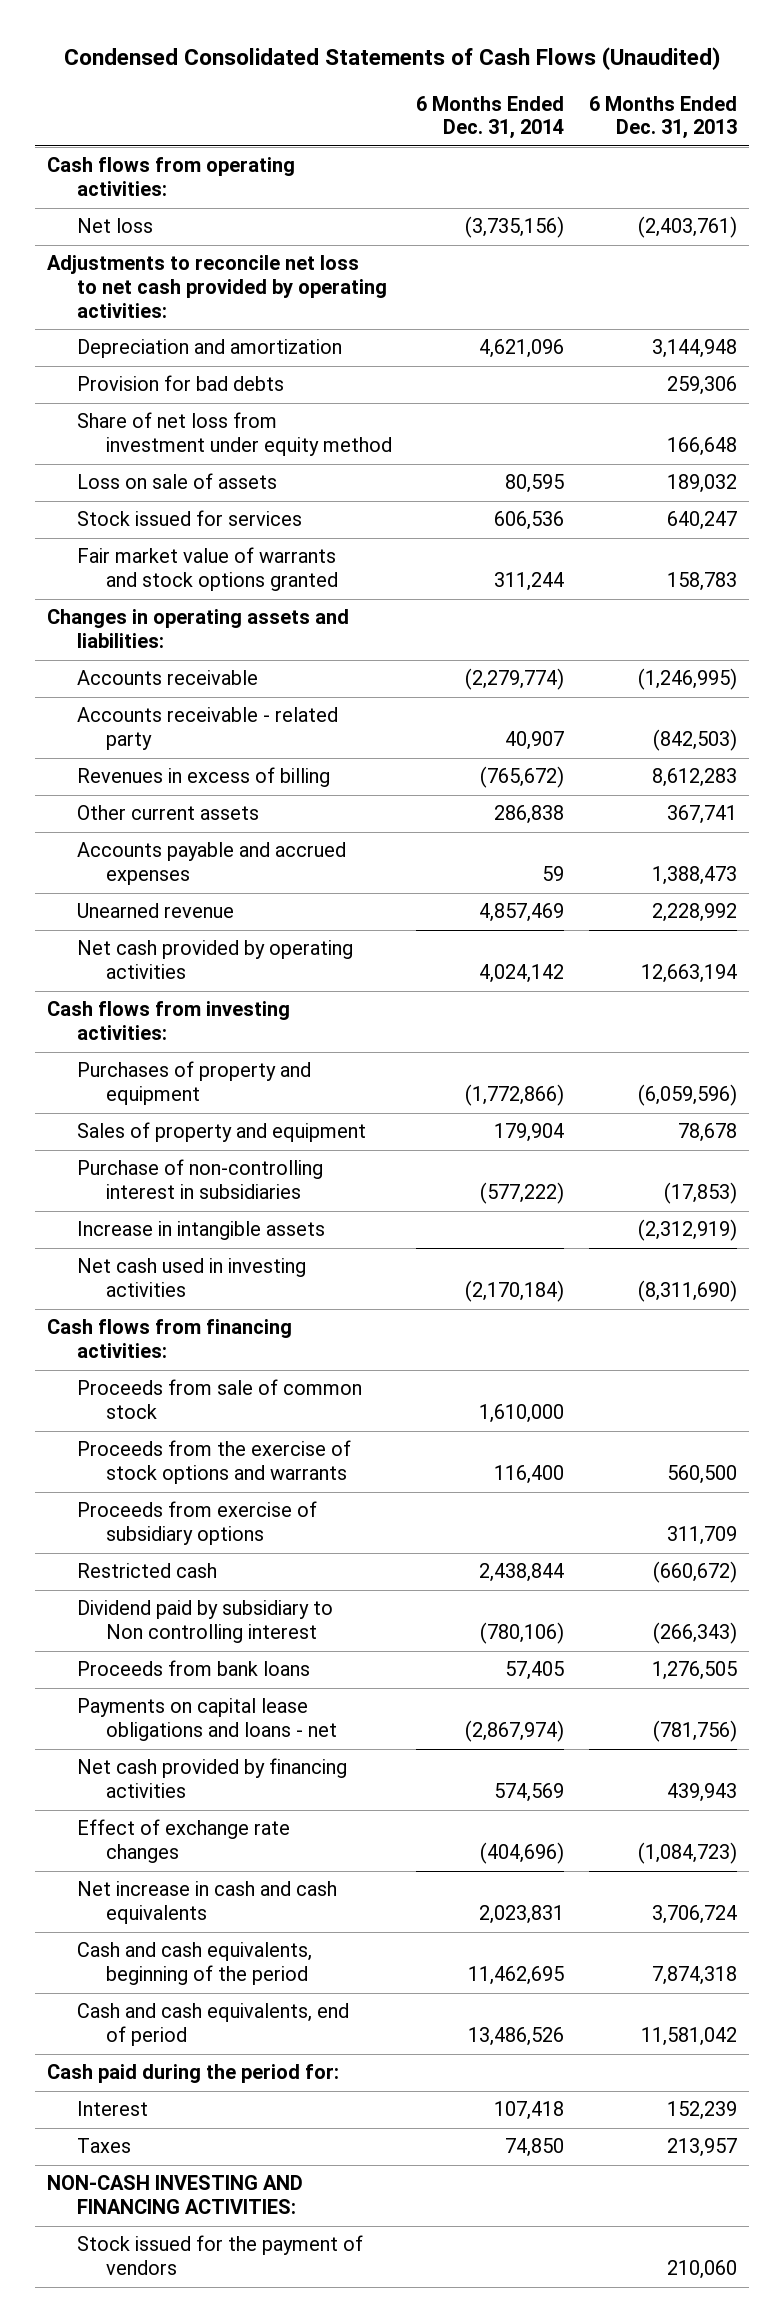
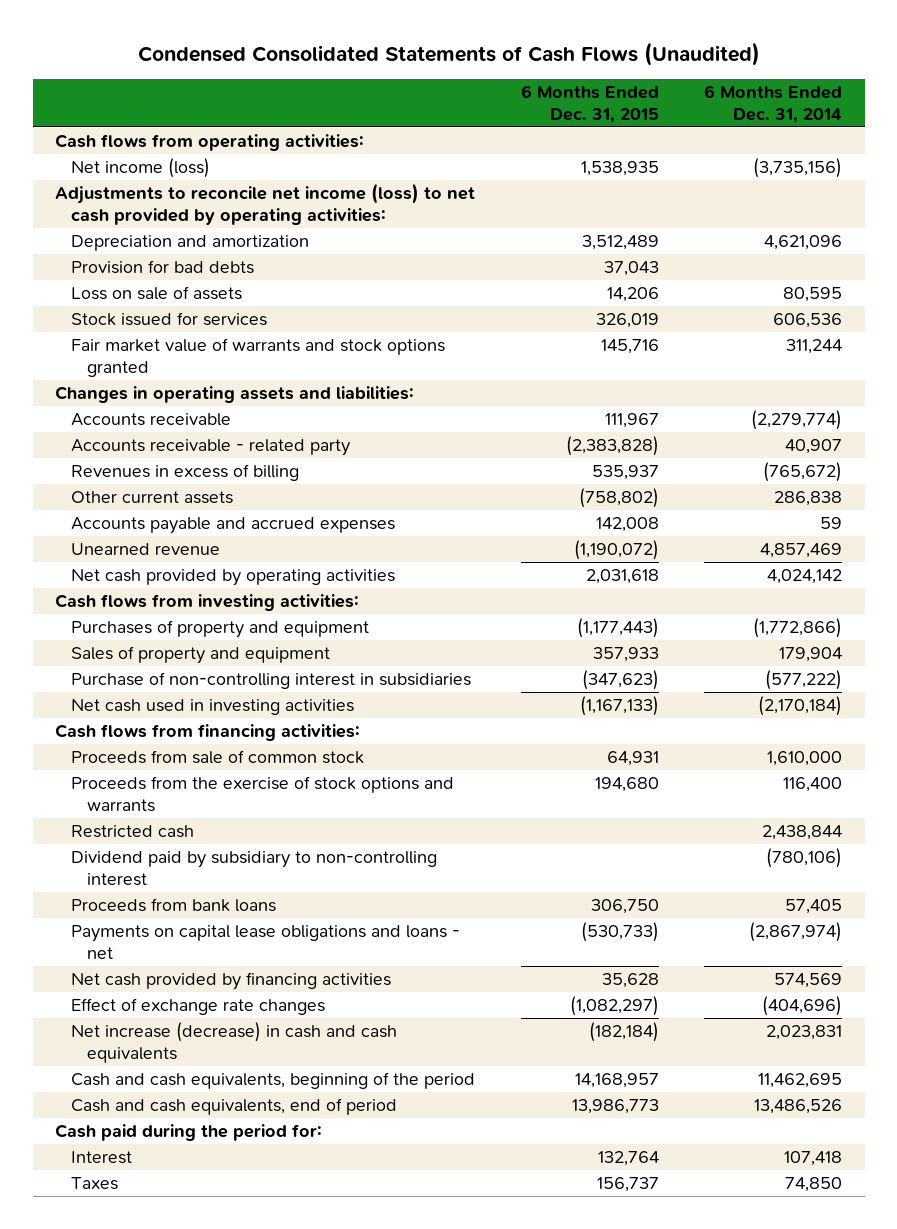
[588,95,737,140] 6 Months Ended Dec. 31, 2013 -> none
none -> [520,84,659,123] 6 Months Ended Dec. 31, 2015
[76,218,153,234] Net loss -> [71,158,211,179] Net income (loss)
[46,255,387,318] Adjustments to reconcile net loss to net cash provided by operating activities: -> [55,183,476,225] Adjustments to reconcile net income (loss) to net cash provided by operating activities:
[76,412,393,457] Share of net loss from investment under equity method -> none
[76,1221,325,1241] Increase in intangible assets -> none
[76,1501,317,1546] Proceeds from exercise of subsidiary options -> none
[76,1600,333,1644] Dividend paid by subsidiary to Non controlling interest -> [71,851,438,886] Dividend paid by subsidiary to non-controlling interest
[76,1881,337,1925] Net increase in cash and cash equivalents -> [71,1022,398,1063] Net increase (decrease) in cash and cash equivalents
[46,2175,303,2215] NON-CASH INVESTING AND FINANCING ACTIVITIES: -> none
[76,2235,363,2276] Stock issued for the payment of vendors -> none

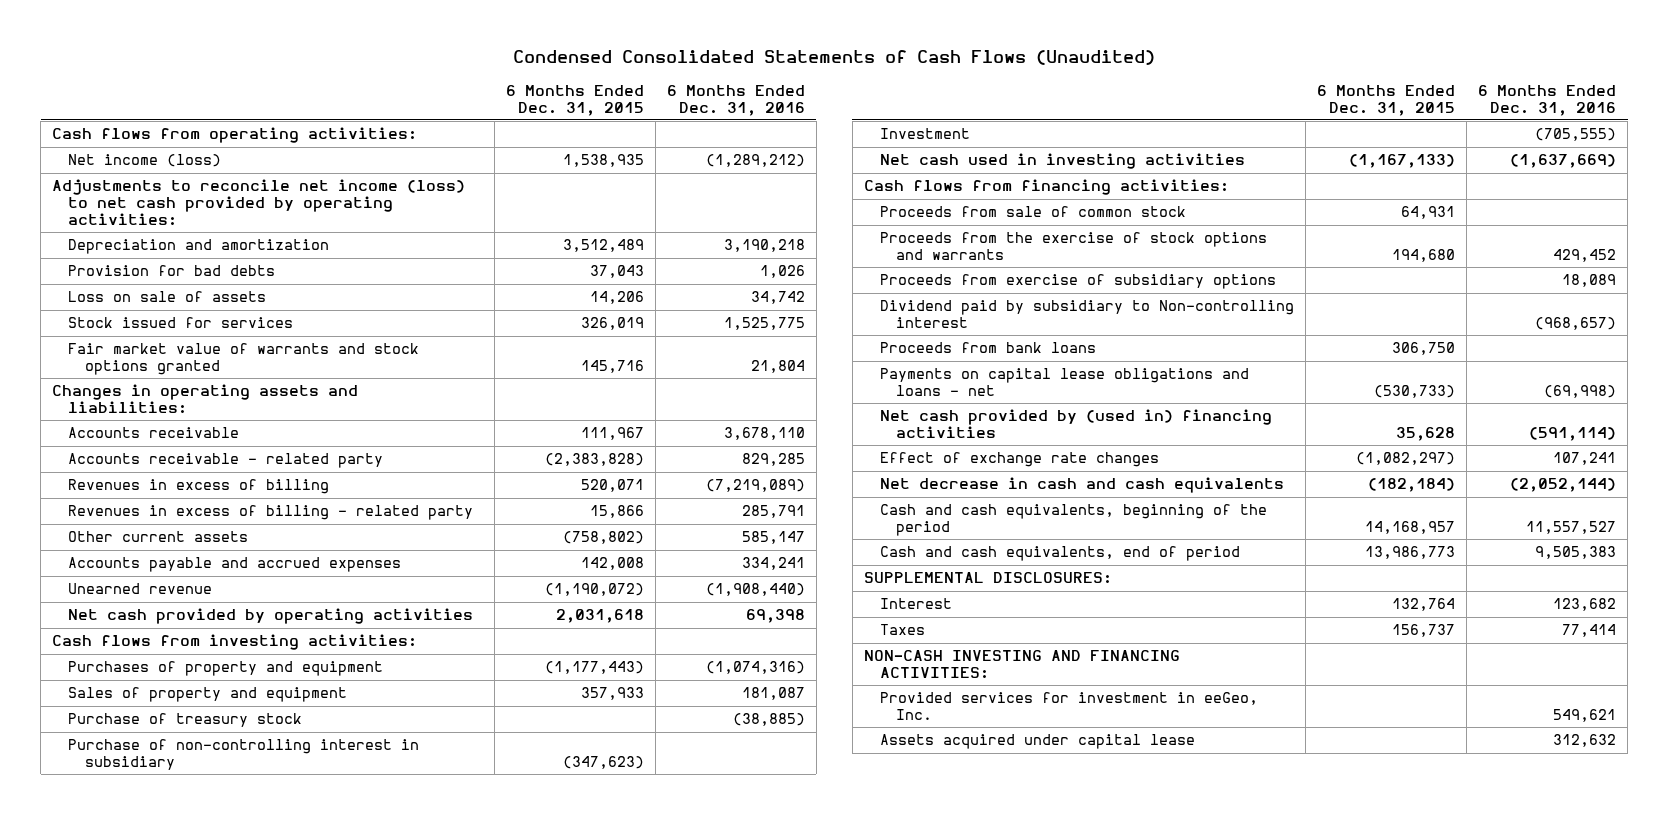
[703,84,842,123] 6 Months Ended Dec. 31, 2014 -> none
none -> [666,84,805,116] 6 Months Ended Dec. 31, 2016
[591,465,659,481] 535,937 -> [580,479,644,493] 520,071
none -> [68,505,474,521] Revenues in excess of billing - related party
none -> [68,713,303,728] Purchase of treasury stock
[71,672,472,690] Purchase of non-controlling interest in subsidiaries -> [68,739,420,770] Purchase of non-controlling interest in subsidiary
none -> [879,128,970,140] Investment
[71,825,195,839] Restricted cash -> none
none -> [879,274,1276,290] Proceeds from exercise of subsidiary options
[71,851,438,886] Dividend paid by subsidiary to non-controlling interest -> [879,300,1294,328] Dividend paid by subsidiary to Non-controlling interest
[71,972,392,991] Net cash provided by financing activities -> [879,409,1272,438] Net cash provided by (used in) financing activities
[71,1022,398,1063] Net increase (decrease) in cash and cash equivalents -> [879,477,1284,494] Net decrease in cash and cash equivalents
[55,1124,323,1142] Cash paid during the period for: -> none
none -> [863,572,1112,585] SUPPLEMENTAL DISCLOSURES:
none -> [863,650,1180,679] NON-CASH INVESTING AND FINANCING ACTIVITIES:
none -> [879,692,1258,720] Provided services for investment in eeGeo, Inc.
none -> [879,734,1195,750] Assets acquired under capital lease

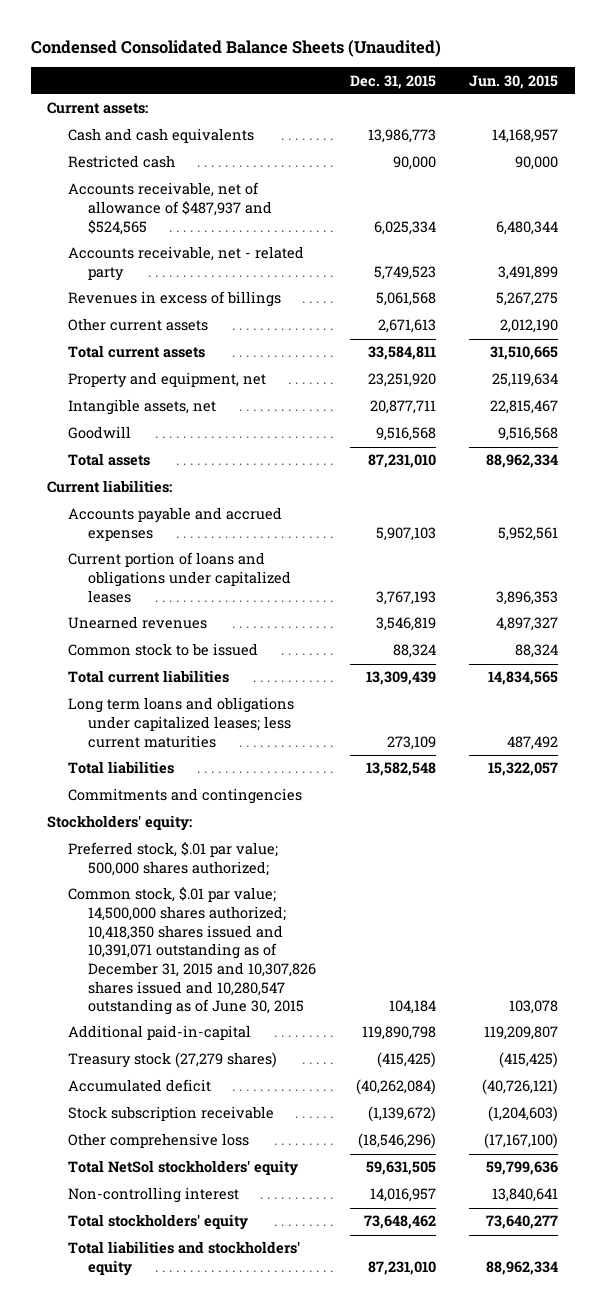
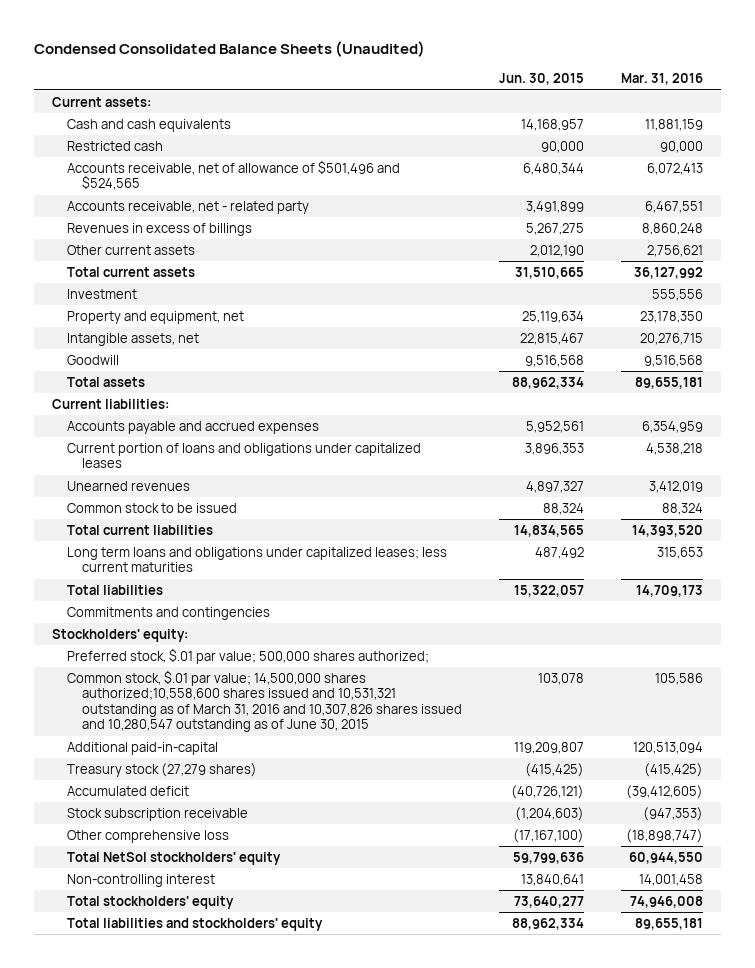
[349,74,436,89] Dec. 31, 2015 -> none
none -> [620,73,703,86] Mar. 31, 2016
[67,182,273,235] Accounts receivable, net of allowance of $487,937 and $524,565 -> [67,159,401,191] Accounts receivable, net of allowance of $501,496 and $524,565
none -> [67,288,138,299] Investment
[67,887,317,1016] Common stock, $.01 par value; 14,500,000 shares authorized; 10,418,350 shares issued and 10,391,071 outstanding as of December 31, 2015 and 10,307,826 shares issued and 10,280,547 outstanding as of June 30, 2015 -> [67,669,462,733] Common stock, $.01 par value; 14,500,000 shares authorized;10,558,600 shares issued and 10,531,321 outstanding as of March 31, 2016 and 10,307,826 shares issued and 10,280,547 outstanding as of June 30, 2015

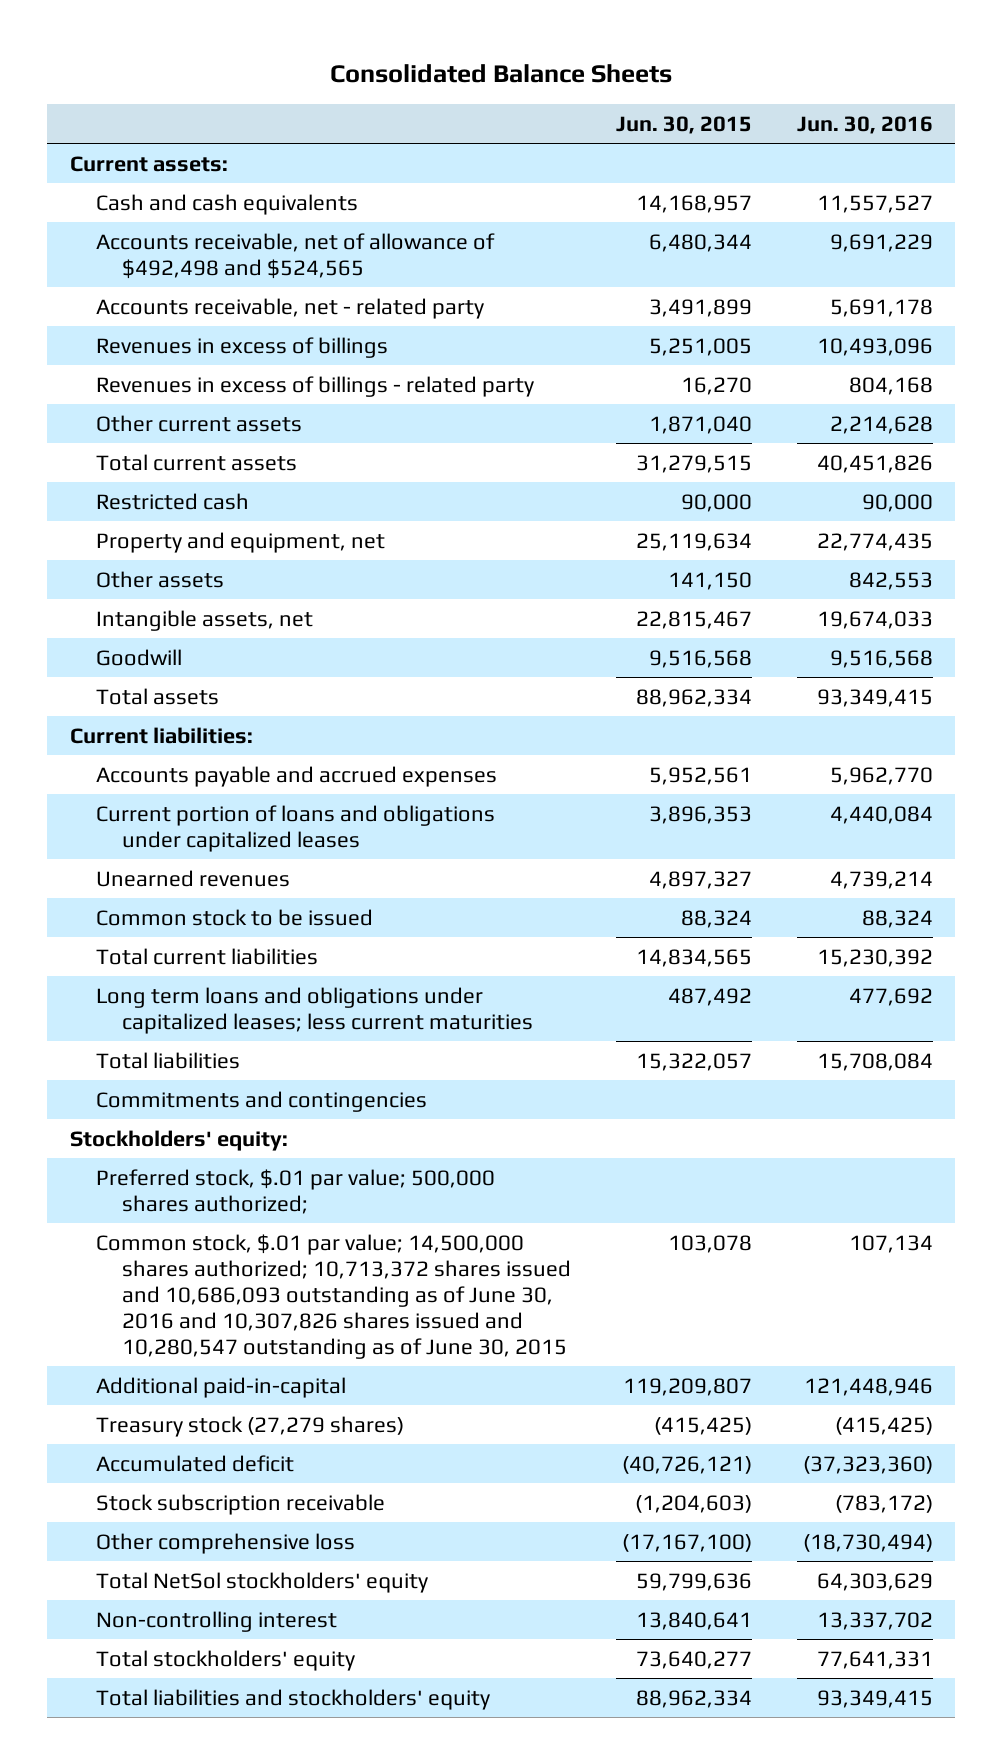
[33,41,425,58] Condensed Consolidated Balance Sheets (Unaudited) -> [330,63,673,83] Consolidated Balance Sheets
[620,73,703,86] Mar. 31, 2016 -> none
none -> [796,115,933,134] Jun. 30, 2016
[67,159,401,191] Accounts receivable, net of allowance of $501,496 and $524,565 -> [95,232,495,279] Accounts receivable, net of allowance of $492,498 and $524,565
[67,288,138,299] Investment -> none
[525,222,584,235] 5,267,275 -> [648,337,752,356] 5,251,005
none -> [95,375,534,397] Revenues in excess of billings - related party
[529,244,584,257] 2,012,190 -> [648,415,752,434] 1,871,040
[514,266,584,279] 31,510,665 -> [635,454,752,473] 31,279,515
[67,140,164,151] Restricted cash -> [95,492,249,510] Restricted cash
none -> [95,570,224,588] Other assets
[67,669,462,733] Common stock, $.01 par value; 14,500,000 shares authorized;10,558,600 shares issued and 10,531,321 outstanding as of March 31, 2016 and 10,307,826 shares issued and 10,280,547 outstanding as of June 30, 2015 -> [95,1233,571,1359] Common stock, $.01 par value; 14,500,000 shares authorized; 10,713,372 shares issued and 10,686,093 outstanding as of June 30, 2016 and 10,307,826 shares issued and 10,280,547 outstanding as of June 30, 2015

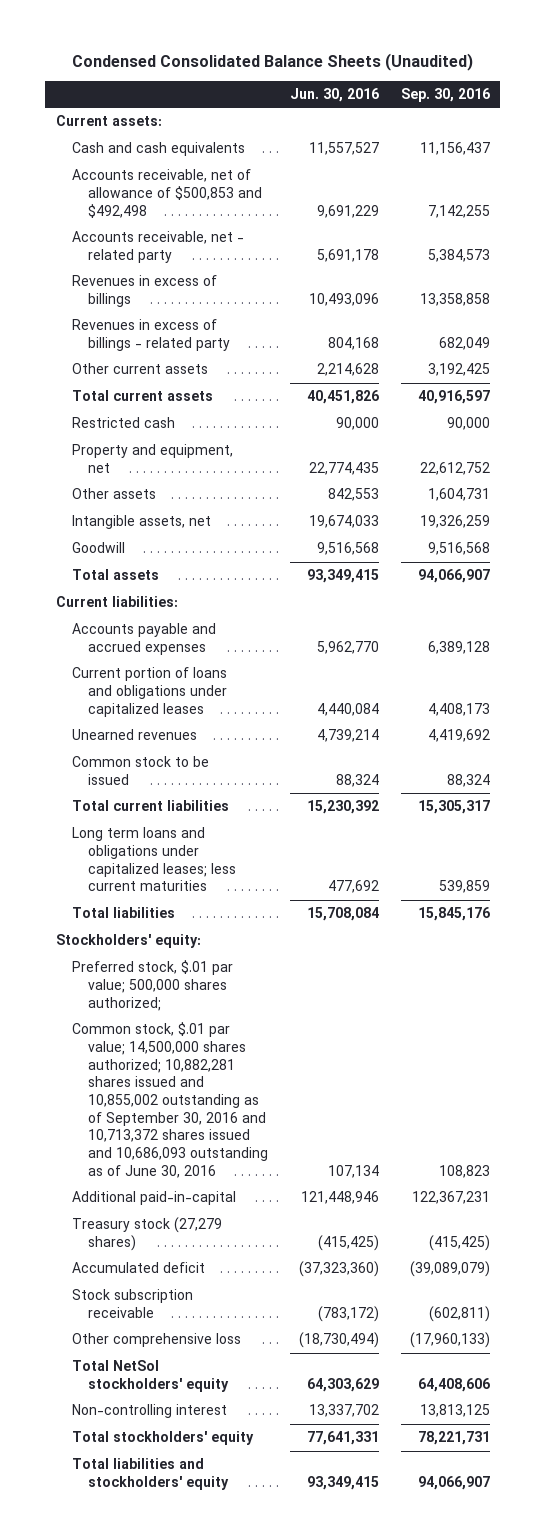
[330,63,673,83] Consolidated Balance Sheets -> [71,52,473,71] Condensed Consolidated Balance Sheets (Unaudited)
[615,115,752,134] Jun. 30, 2015 -> none
none -> [400,87,490,102] Sep. 30, 2016
[95,232,495,279] Accounts receivable, net of allowance of $492,498 and $524,565 -> [72,169,263,218] Accounts receivable, net of allowance of $500,853 and $492,498
[95,1090,427,1112] Commitments and contingencies -> none
[95,1233,571,1359] Common stock, $.01 par value; 14,500,000 shares authorized; 10,713,372 shares issued and 10,686,093 outstanding as of June 30, 2016 and 10,307,826 shares issued and 10,280,547 outstanding as of June 30, 2015 -> [72,1022,269,1178] Common stock, $.01 par value; 14,500,000 shares authorized; 10,882,281 shares issued and 10,855,002 outstanding as of September 30, 2016 and 10,713,372 shares issued and 10,686,093 outstanding as of June 30, 2016

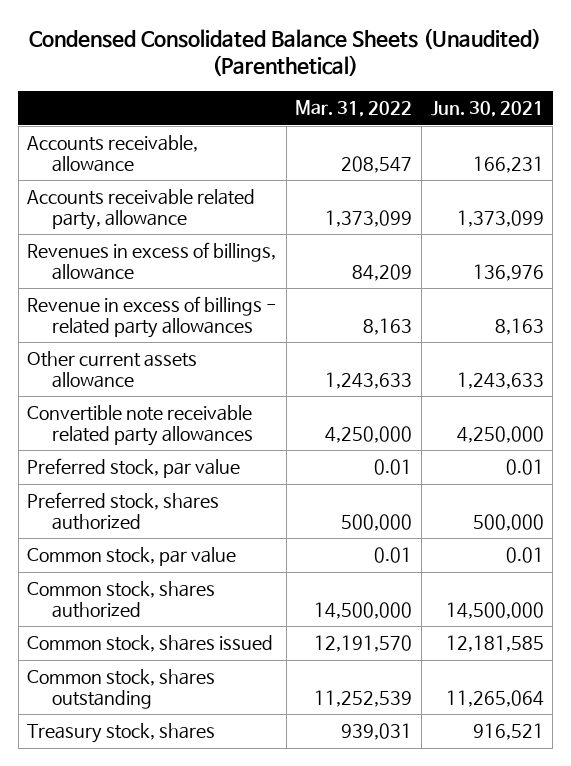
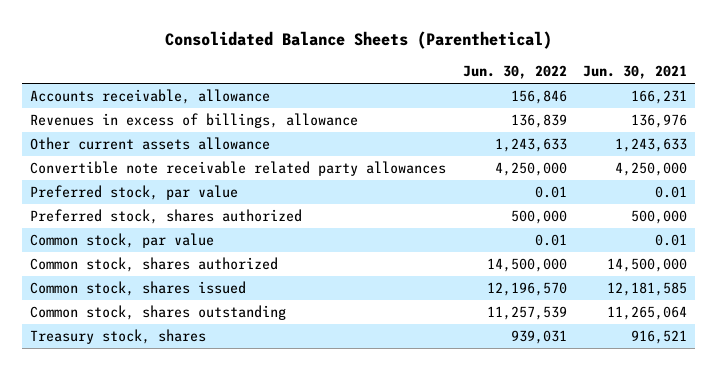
[29,27,542,77] Condensed Consolidated Balance Sheets (Unaudited) (Parenthetical) -> [164,30,552,49] Consolidated Balance Sheets (Parenthetical)
[295,100,413,118] Mar. 31, 2022 -> none
none -> [462,65,567,80] Jun. 30, 2022
[27,189,256,230] Accounts receivable related party, allowance -> none
[27,296,278,338] Revenue in excess of billings - related party allowances -> none

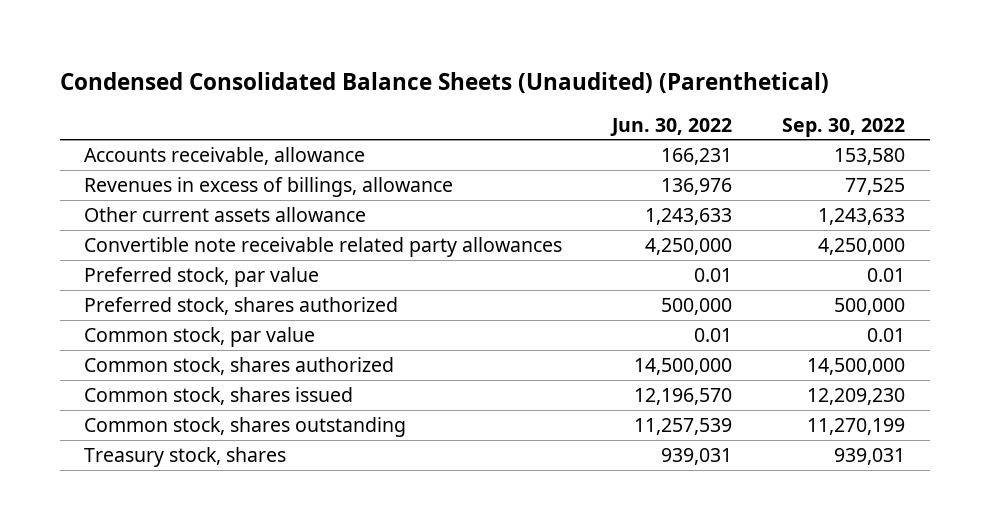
[164,30,552,49] Consolidated Balance Sheets (Parenthetical) -> [59,72,829,94] Condensed Consolidated Balance Sheets (Unaudited) (Parenthetical)
[582,65,687,80] Jun. 30, 2021 -> none
none -> [781,117,905,137] Sep. 30, 2022
[510,90,567,105] 156,846 -> [661,147,733,165] 166,231
[510,114,567,129] 136,839 -> [661,177,733,195] 136,976

